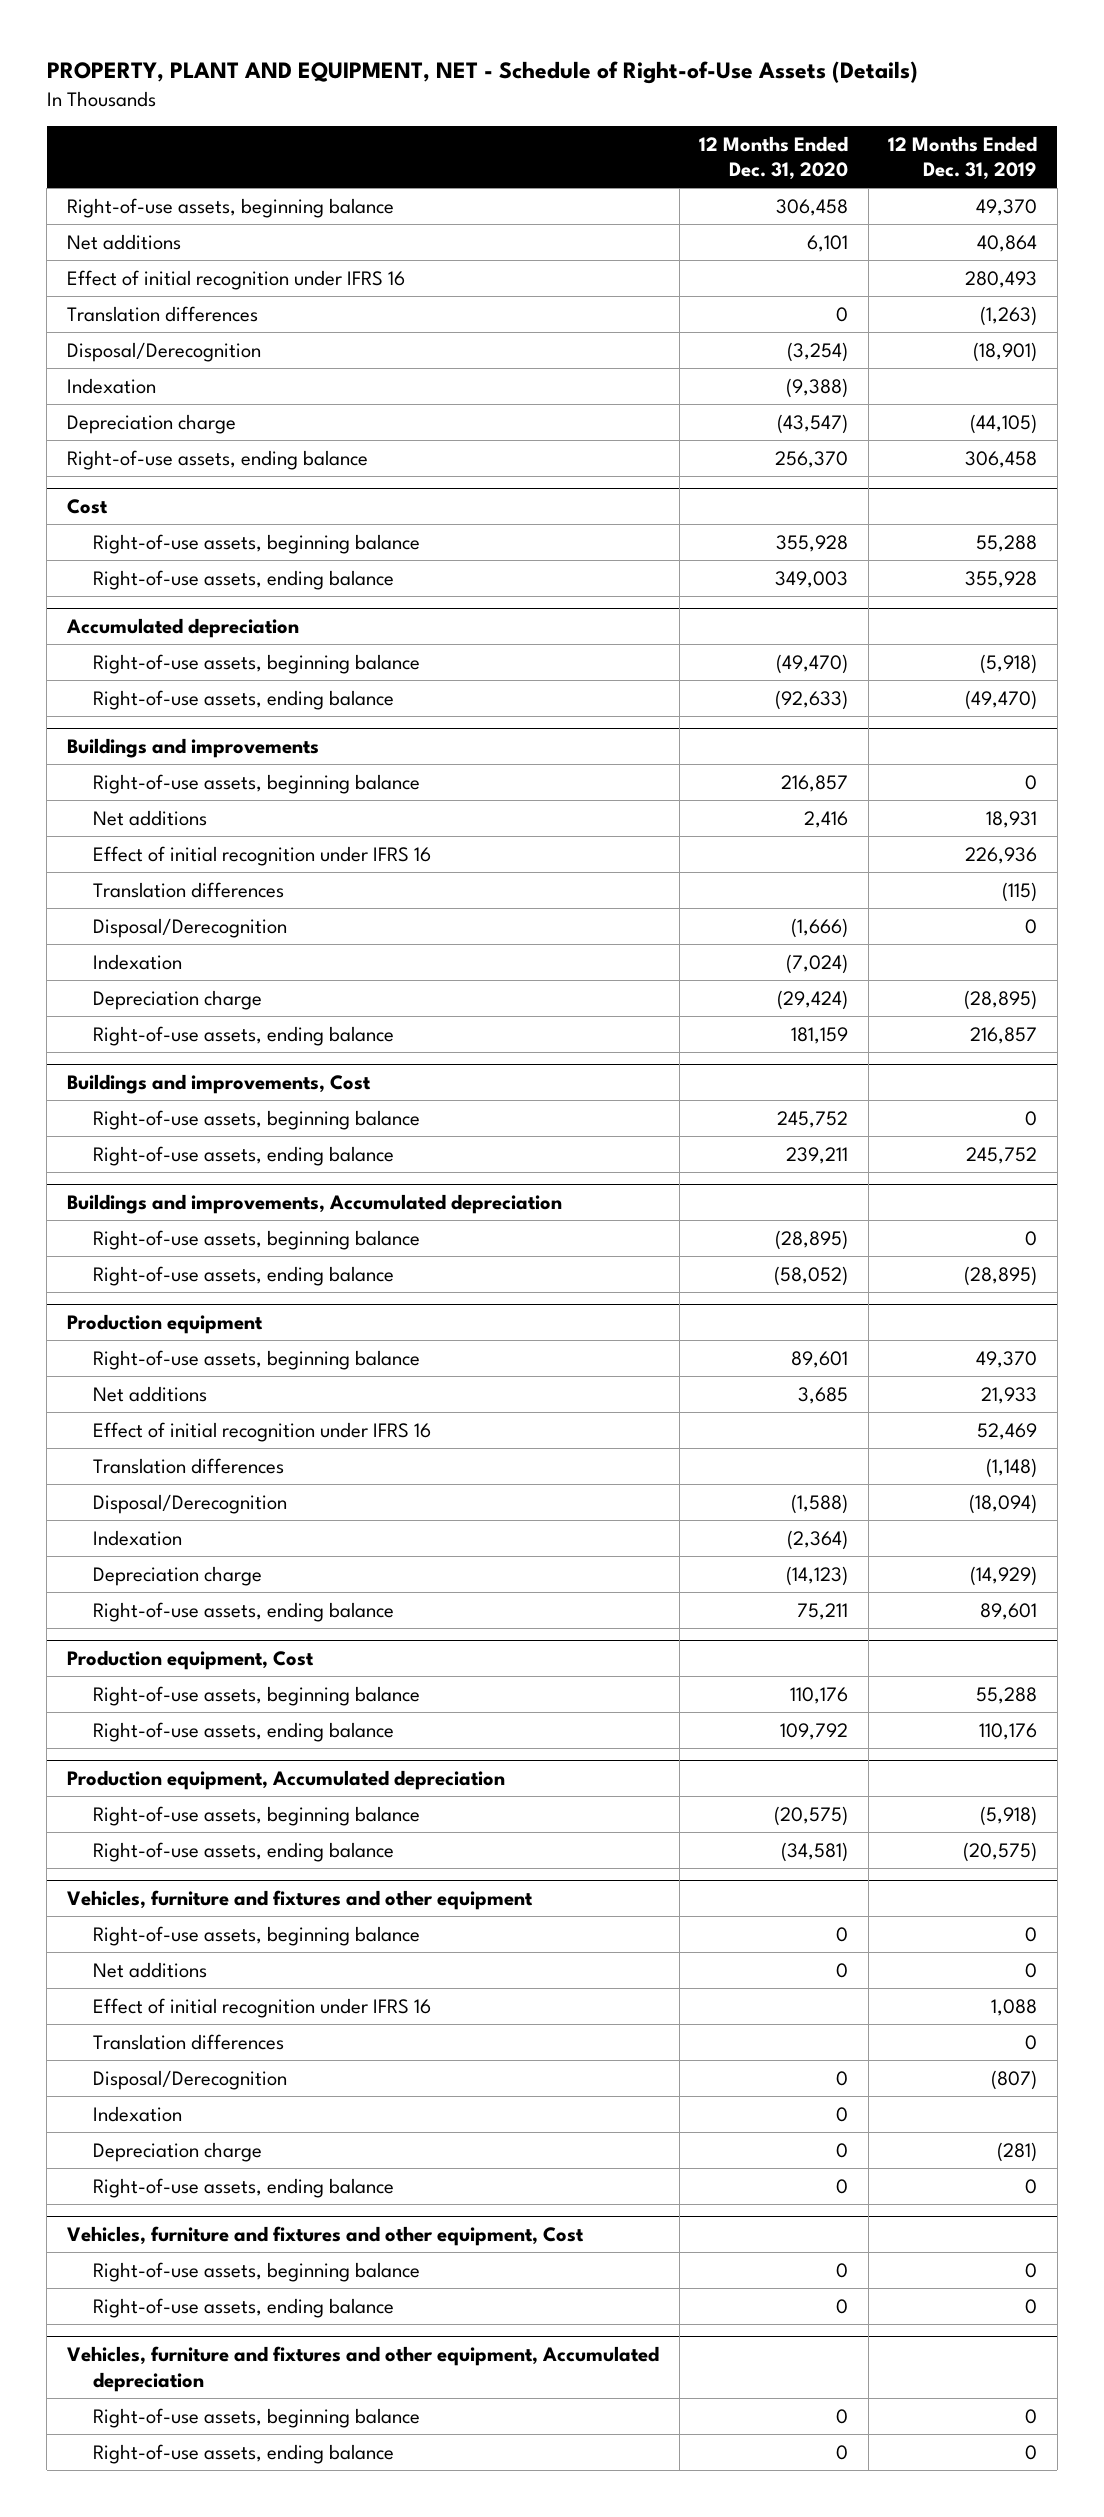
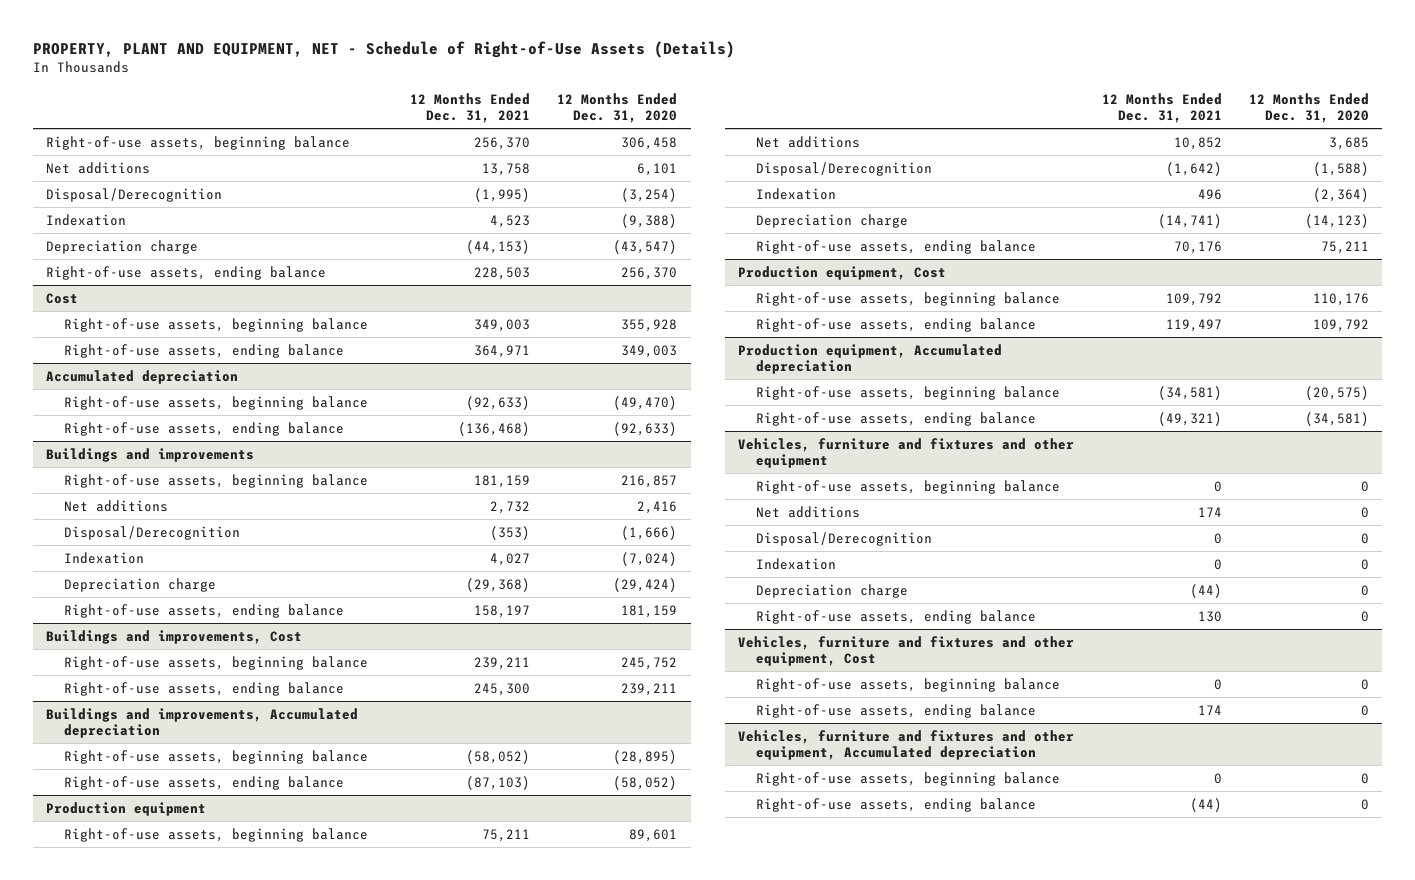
[888,135,1038,181] 12 Months Ended Dec. 31, 2019 -> none
none -> [409,92,530,124] 12 Months Ended Dec. 31, 2021
[66,269,405,290] Effect of initial recognition under IFRS 16 -> none
[66,305,258,322] Translation differences -> none
[93,845,432,866] Effect of initial recognition under IFRS 16 -> none
[93,881,285,898] Translation differences -> none
[93,1421,432,1442] Effect of initial recognition under IFRS 16 -> none
[93,1457,285,1474] Translation differences -> none
[93,1997,432,2018] Effect of initial recognition under IFRS 16 -> none
[93,2033,285,2050] Translation differences -> none

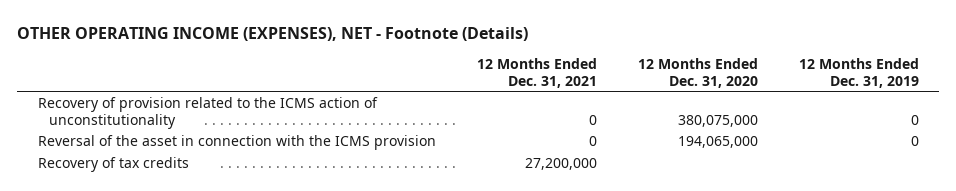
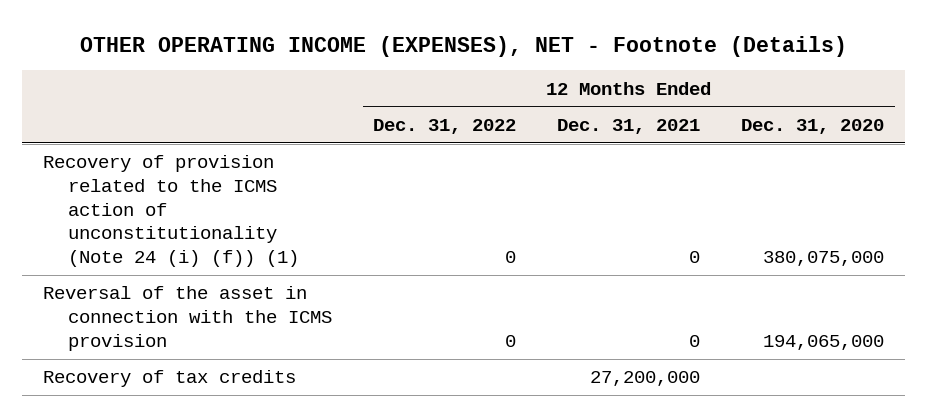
[798,57,919,88] 12 Months Ended Dec. 31, 2019 -> none
none -> [373,119,517,135] Dec. 31, 2022
[37,96,378,129] Recovery of provision related to the ICMS action of unconstitutionality -> [42,155,299,267] Recovery of provision related to the ICMS action of unconstitutionality (Note 24 (i) (f)) (1)

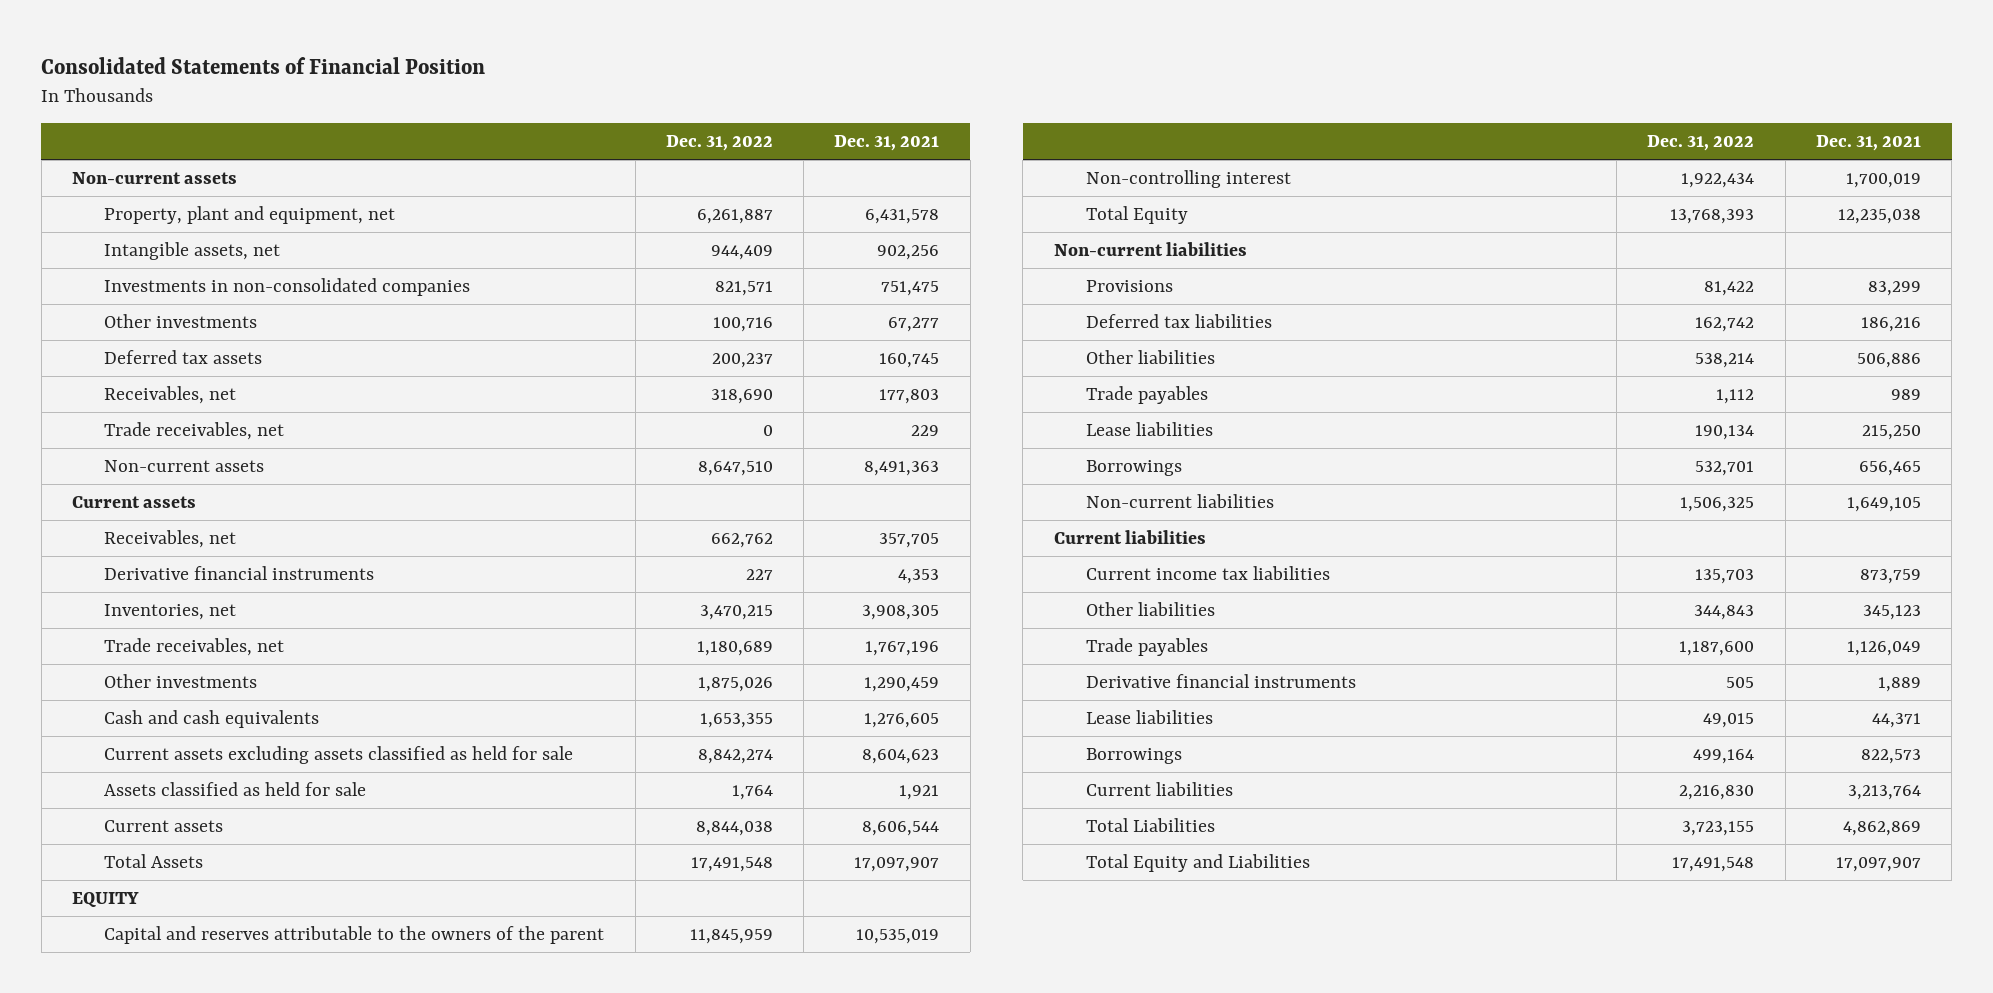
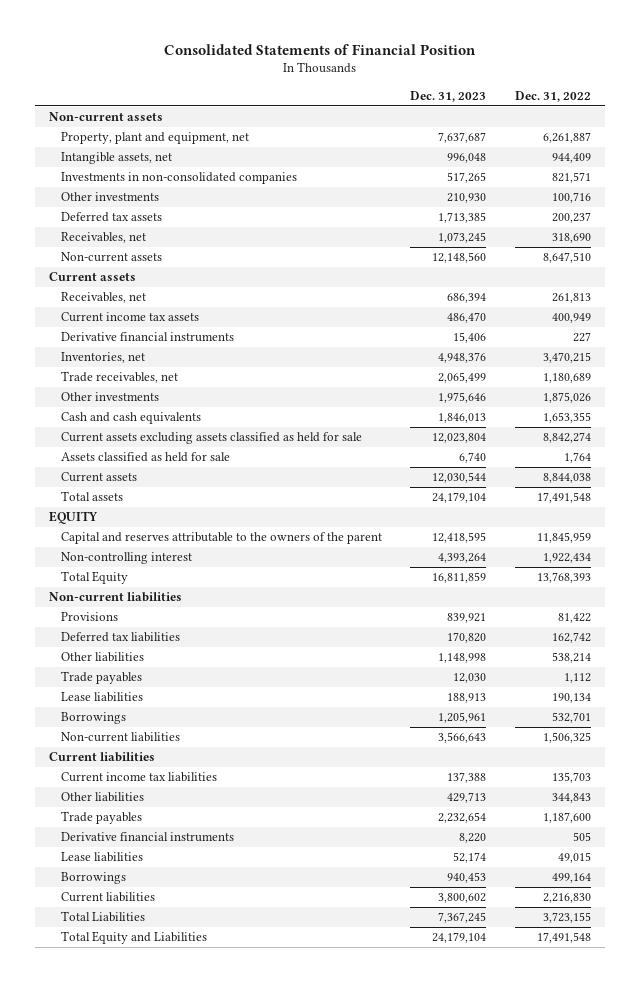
[834,135,940,152] Dec. 31, 2021 -> none
none -> [410,90,487,102] Dec. 31, 2023
[104,421,285,440] Trade receivables, net -> none
[710,532,773,548] 662,762 -> [551,293,591,304] 261,813
none -> [61,312,200,323] Current income tax assets
[104,853,204,868] Total Assets -> [61,491,124,502] Total assets

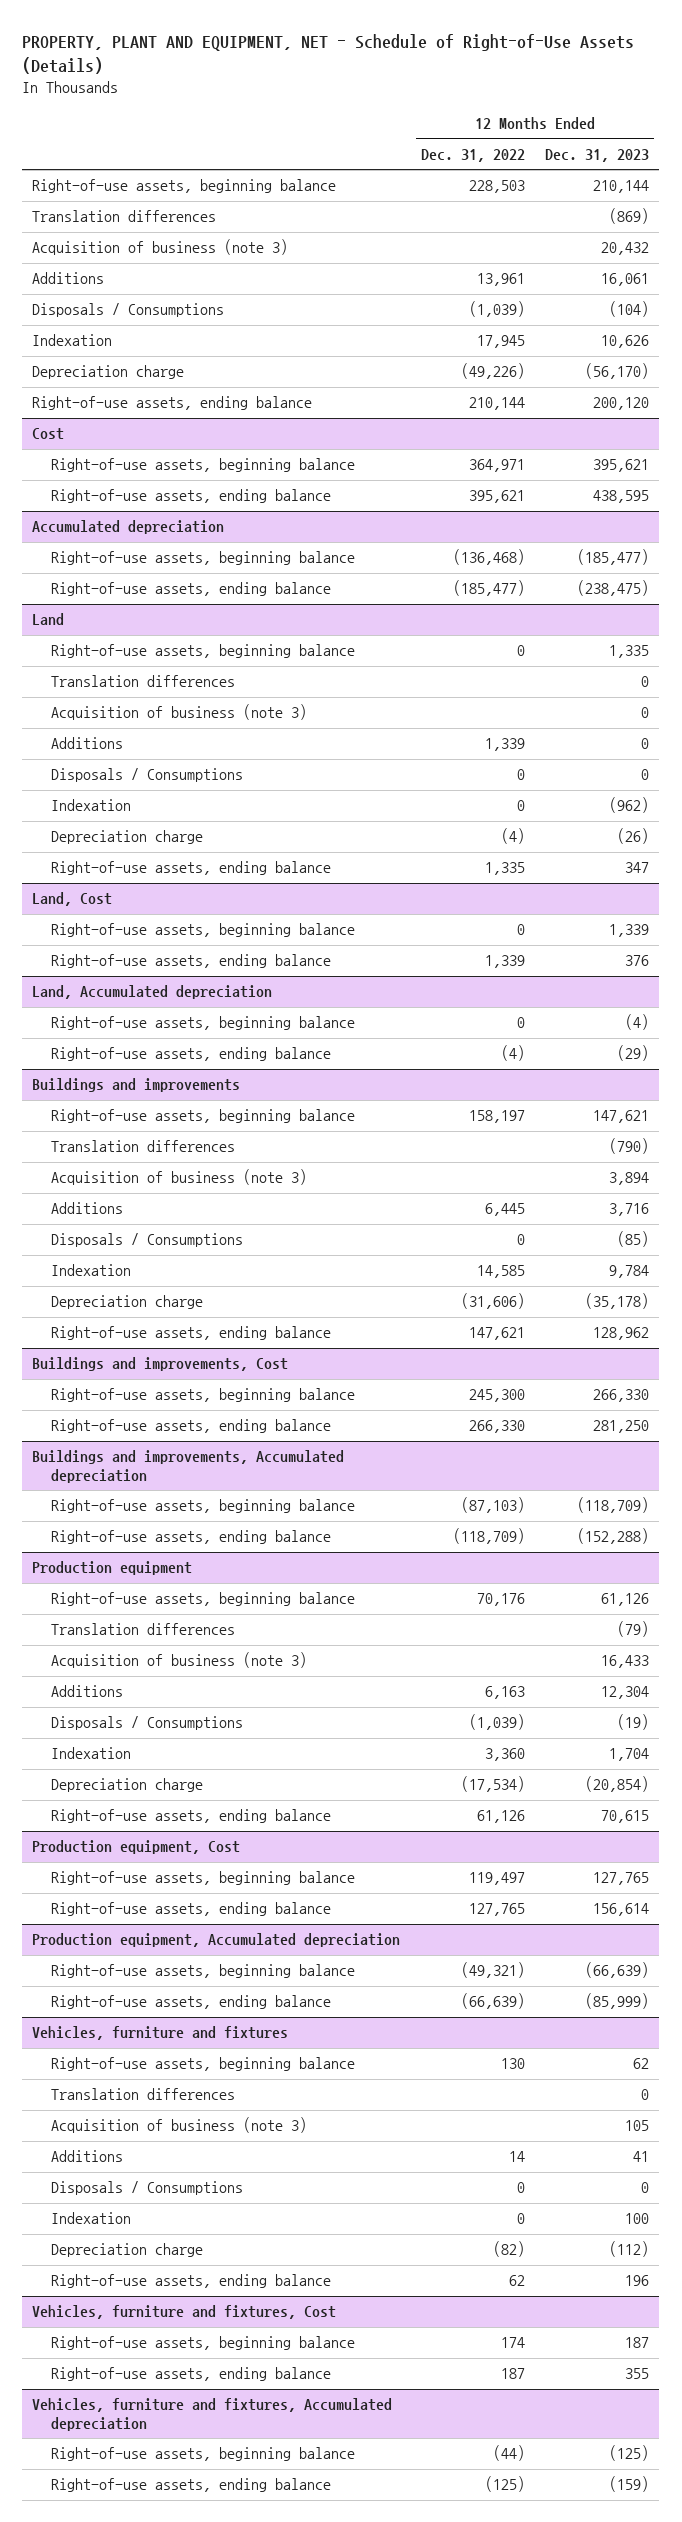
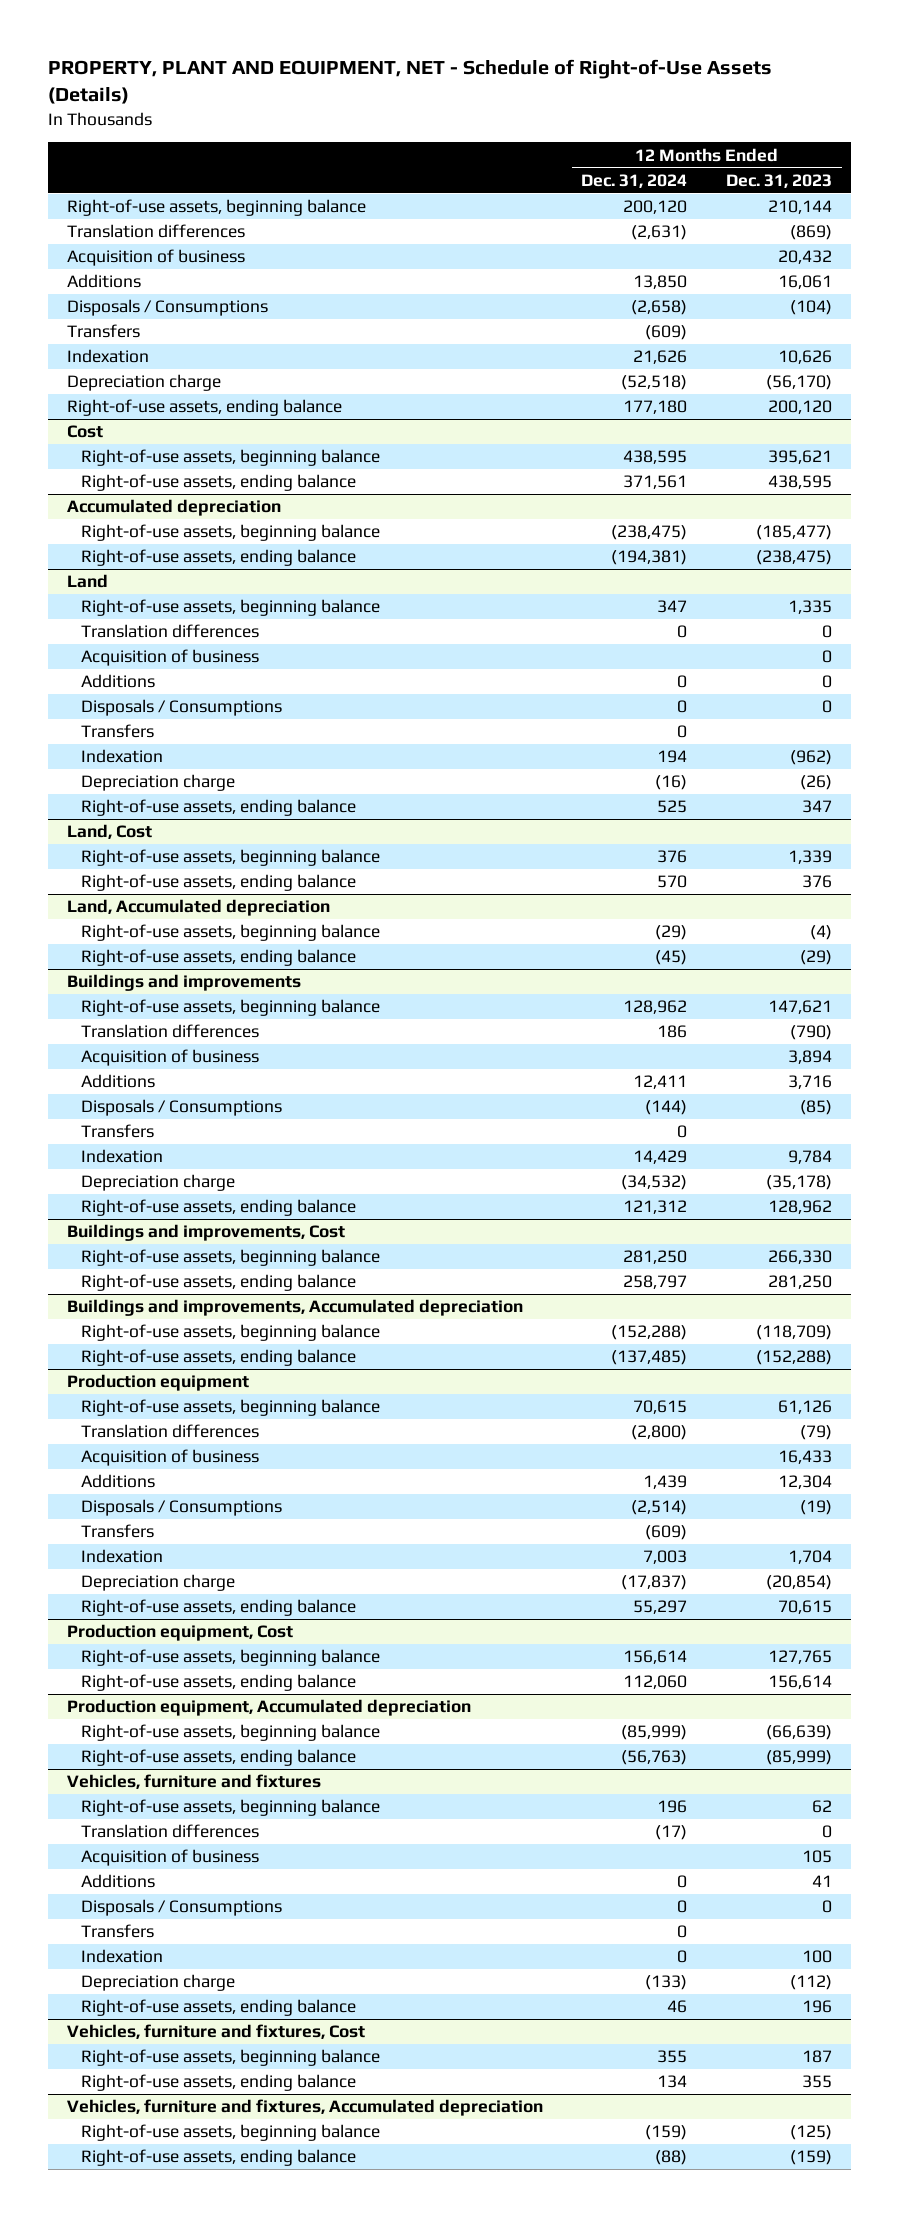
[420,148,525,162] Dec. 31, 2022 -> none
none -> [581,173,688,188] Dec. 31, 2024
[32,239,289,256] Acquisition of business (note 3) -> [66,249,245,267] Acquisition of business
none -> [66,324,140,339] Transfers
[50,704,307,721] Acquisition of business (note 3) -> [81,649,260,667] Acquisition of business
none -> [81,724,155,739] Transfers
[50,1169,307,1186] Acquisition of business (note 3) -> [81,1049,260,1067] Acquisition of business
none -> [81,1124,155,1139] Transfers
[50,1652,307,1669] Acquisition of business (note 3) -> [81,1449,260,1467] Acquisition of business
none -> [81,1524,155,1539] Transfers
[50,2117,307,2134] Acquisition of business (note 3) -> [81,1849,260,1867] Acquisition of business
none -> [81,1924,155,1939] Transfers

